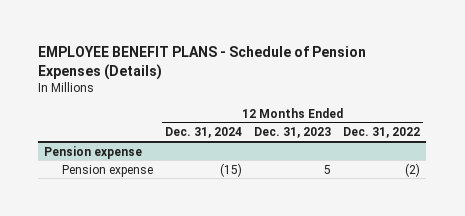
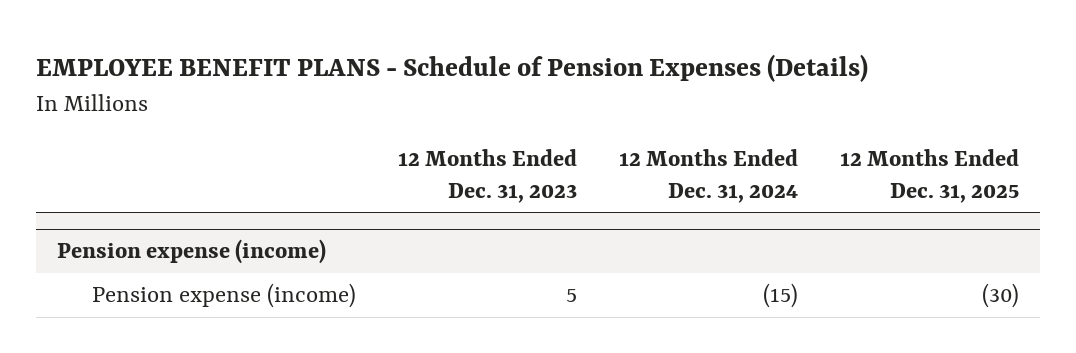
[343,127,421,139] Dec. 31, 2022 -> none
none -> [840,148,1020,203] 12 Months Ended Dec. 31, 2025
[44,145,143,159] Pension expense -> [57,239,327,265] Pension expense (income)
[61,164,153,177] Pension expense -> [92,283,357,309] Pension expense (income)

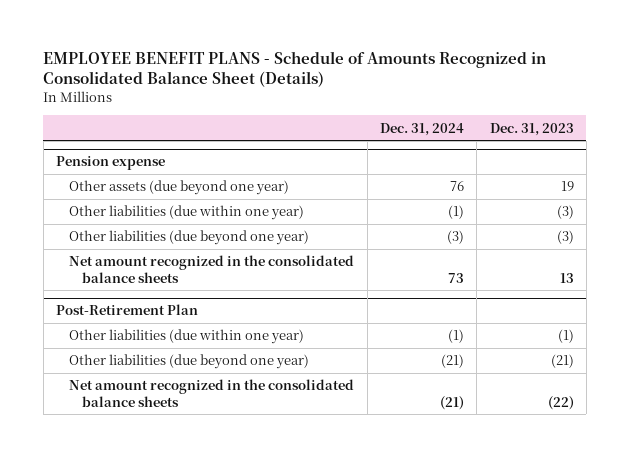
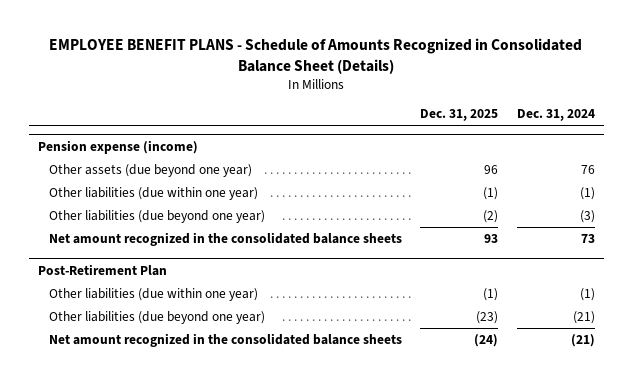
[489,122,574,136] Dec. 31, 2023 -> none
none -> [420,109,499,122] Dec. 31, 2025
[56,156,166,171] Pension expense -> [37,139,198,154] Pension expense (income)

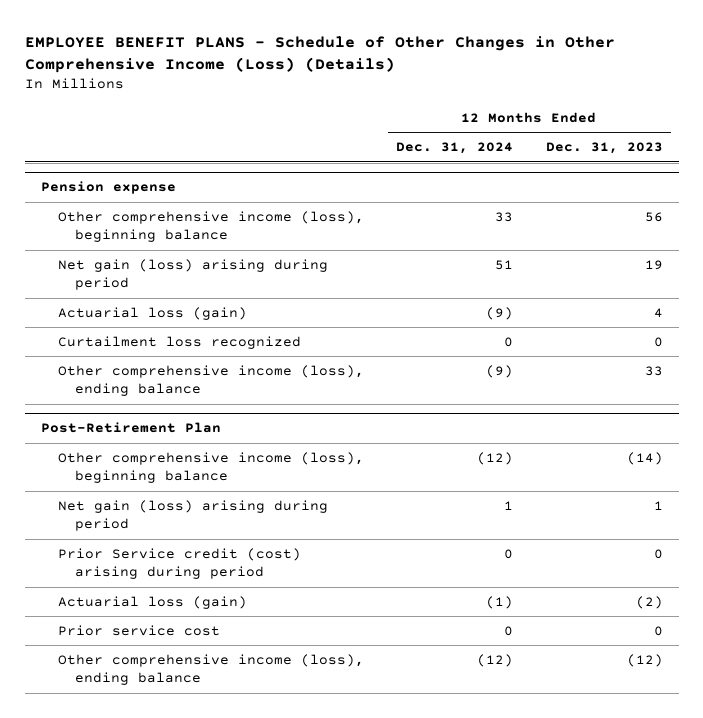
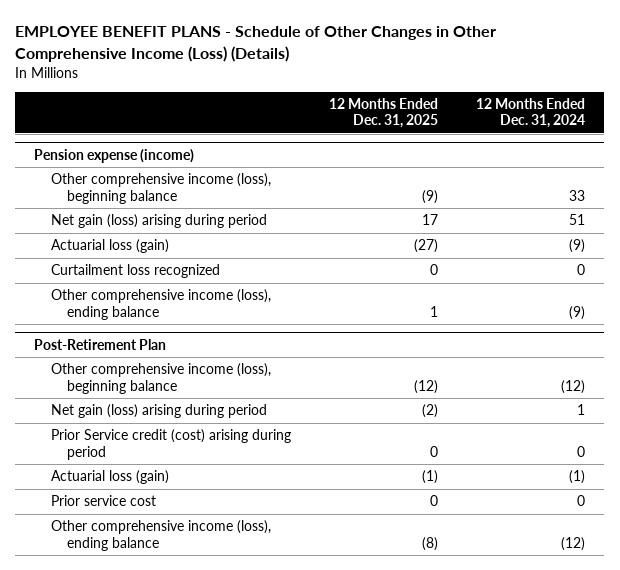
[545,142,663,155] Dec. 31, 2023 -> none
none -> [328,98,438,129] 12 Months Ended Dec. 31, 2025
[40,181,176,195] Pension expense -> [34,148,195,163] Pension expense (income)

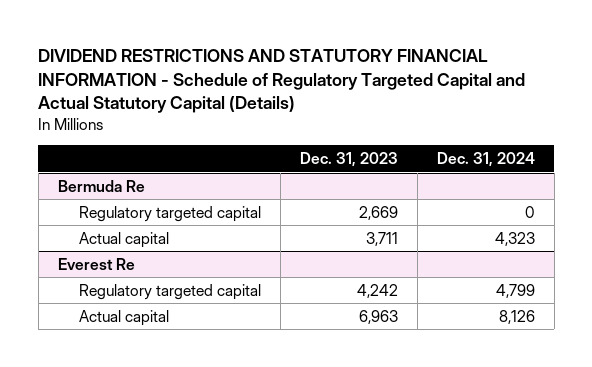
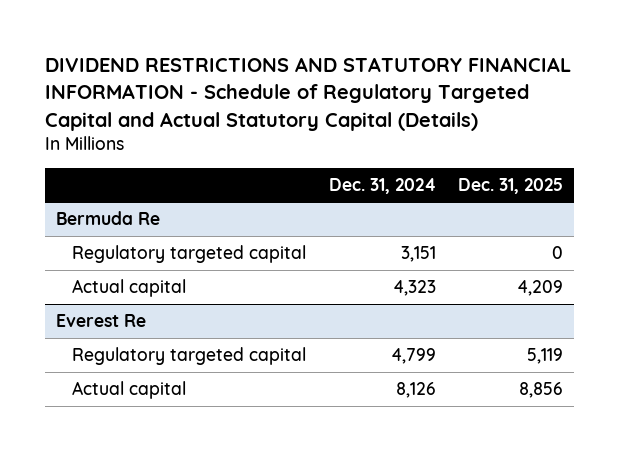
[299,152,398,168] Dec. 31, 2023 -> none
none -> [458,177,564,194] Dec. 31, 2025
[524,205,535,218] 0 -> [400,246,436,263] 3,151

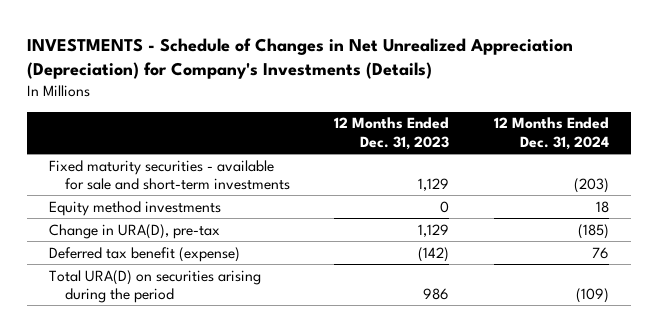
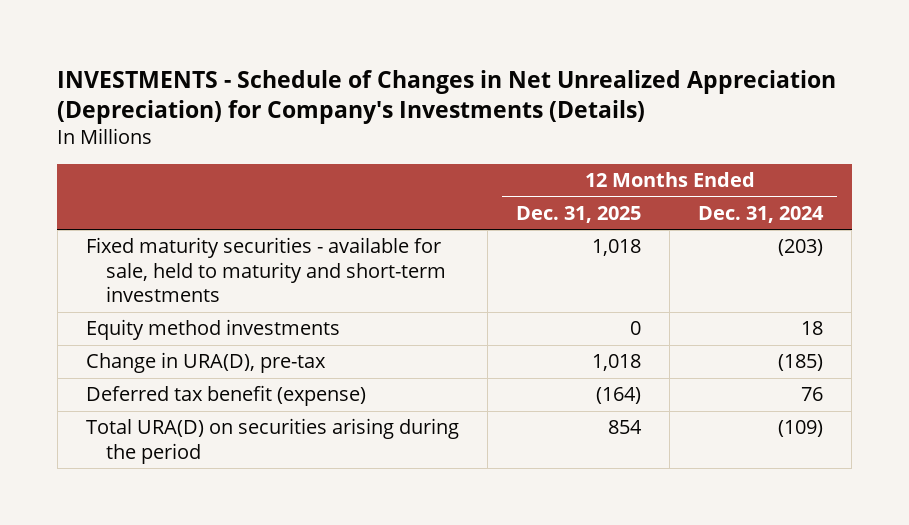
[334,117,450,150] 12 Months Ended Dec. 31, 2023 -> none
none -> [515,205,641,223] Dec. 31, 2025
[49,159,290,191] Fixed maturity securities - available for sale and short-term investments -> [85,237,447,303] Fixed maturity securities - available for sale, held to maturity and short-term investments

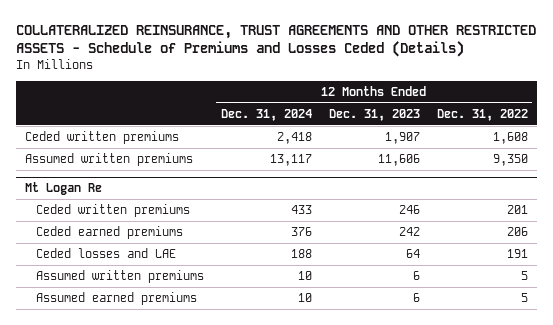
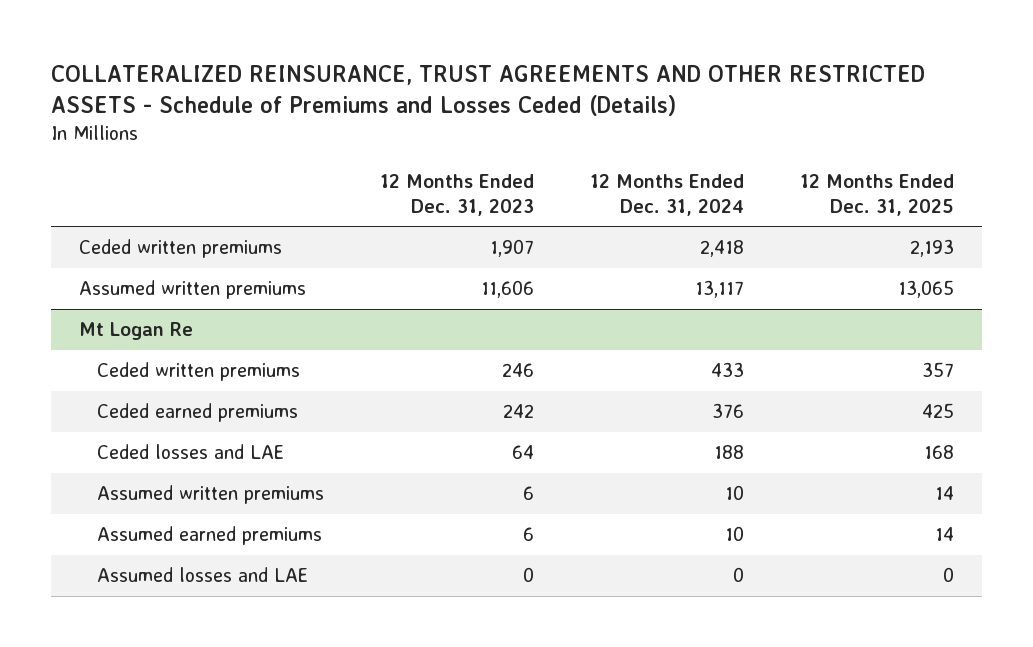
[437,108,529,121] Dec. 31, 2022 -> none
none -> [800,173,955,216] 12 Months Ended Dec. 31, 2025
none -> [96,567,308,583] Assumed losses and LAE

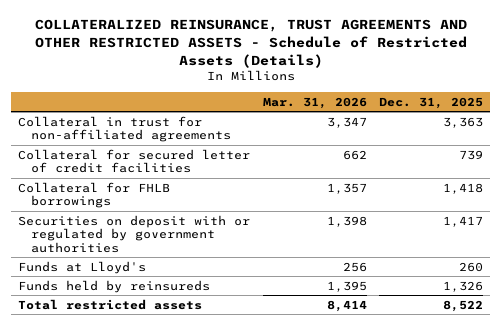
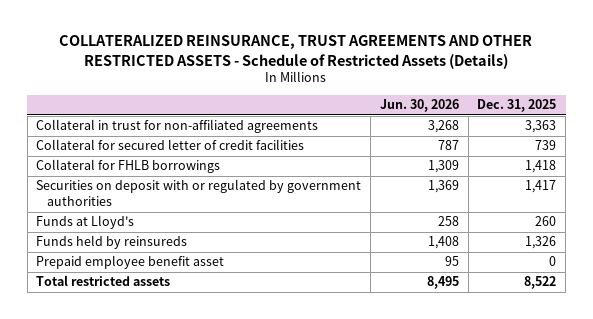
[262,96,367,109] Mar. 31, 2026 -> none
none -> [379,99,459,113] Jun. 30, 2026
none -> [36,255,225,270] Prepaid employee benefit asset

